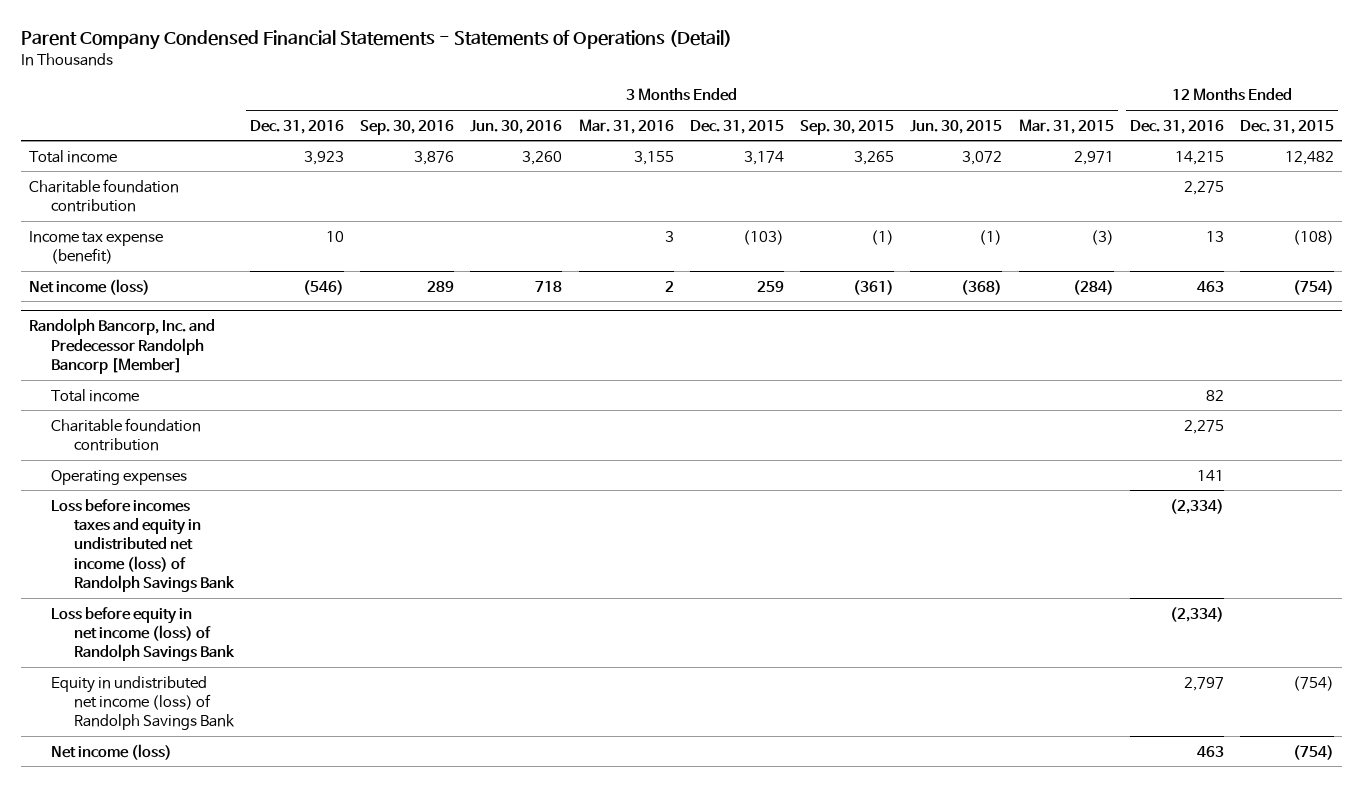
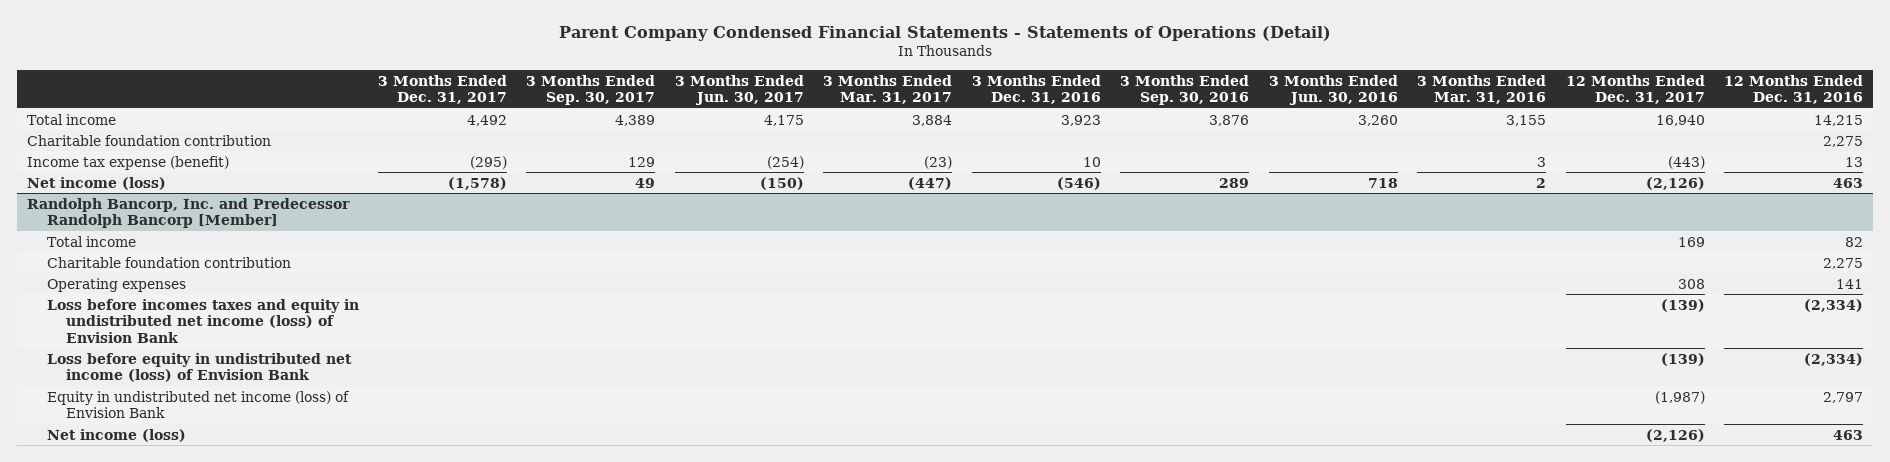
[689,119,784,134] Dec. 31, 2015 -> none
[800,119,895,135] Sep. 30, 2015 -> none
[910,119,1003,134] Jun. 30, 2015 -> none
[1018,118,1114,134] Mar. 31, 2015 -> none
[1240,119,1335,134] Dec. 31, 2015 -> none
none -> [378,74,508,105] 3 Months Ended Dec. 31, 2017
none -> [526,74,656,106] 3 Months Ended Sep. 30, 2017
none -> [674,74,804,106] 3 Months Ended Jun. 30, 2017
none -> [823,74,953,105] 3 Months Ended Mar. 31, 2017
none -> [1565,74,1705,105] 12 Months Ended Dec. 31, 2017
[51,498,235,593] Loss before incomes taxes and equity in undistributed net income (loss) of Randolph Savings Bank -> [46,298,359,343] Loss before incomes taxes and equity in undistributed net income (loss) of Envision Bank
[51,606,235,662] Loss before equity in net income (loss) of Randolph Savings Bank -> [46,352,352,383] Loss before equity in undistributed net income (loss) of Envision Bank
[51,675,235,731] Equity in undistributed net income (loss) of Randolph Savings Bank -> [46,390,350,419] Equity in undistributed net income (loss) of Envision Bank

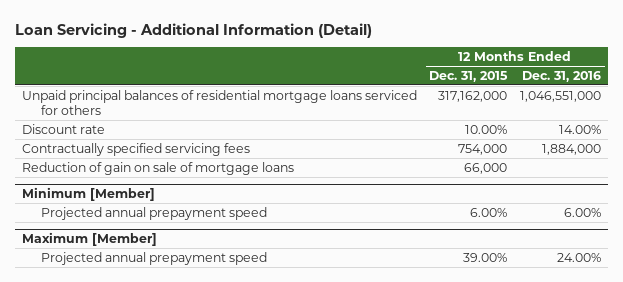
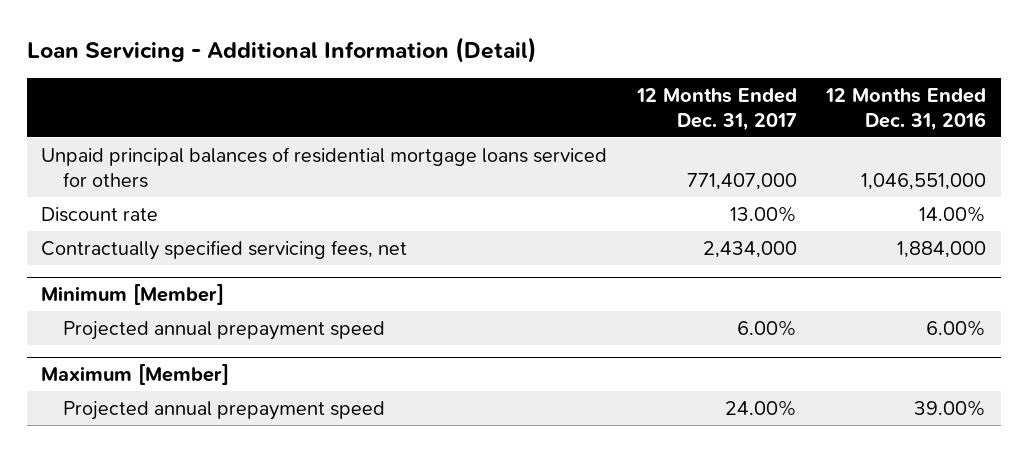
[429,70,509,82] Dec. 31, 2015 -> none
none -> [635,87,797,131] 12 Months Ended Dec. 31, 2017
[21,161,294,175] Reduction of gain on sale of mortgage loans -> none
[21,142,250,156] Contractually specified servicing fees -> [41,239,408,260] Contractually specified servicing fees, net
[557,252,602,262] 24.00% -> [914,399,987,416] 39.00%

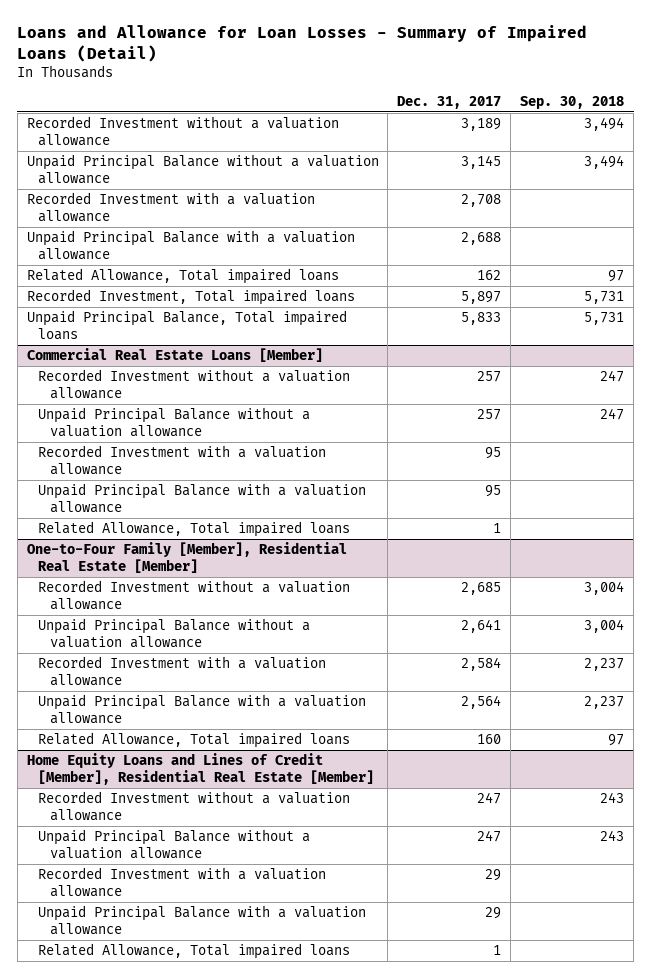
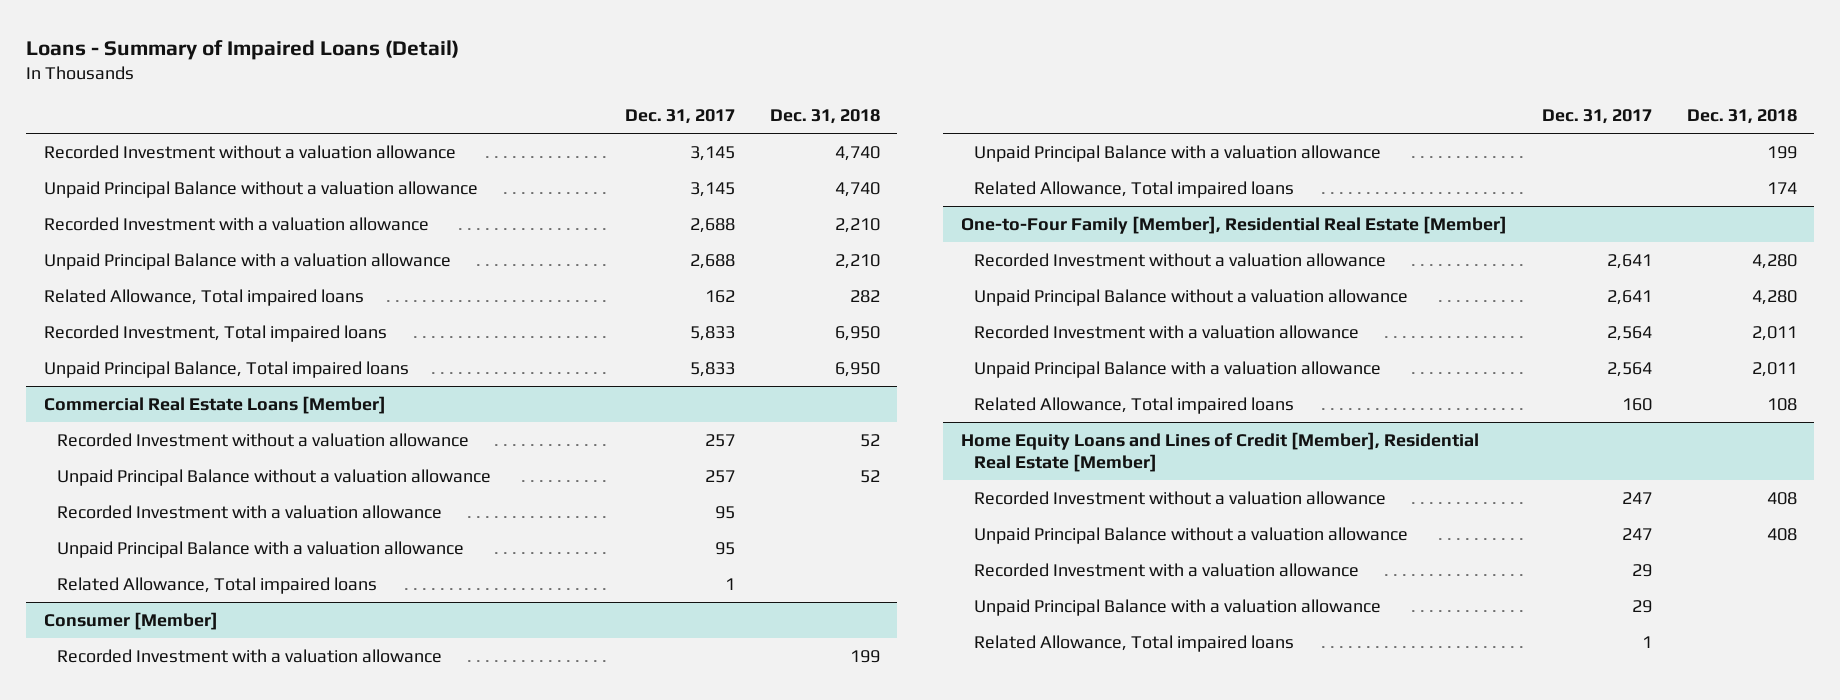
[17,25,588,63] Loans and Allowance for Loan Losses - Summary of Impaired Loans (Detail) -> [26,39,460,60] Loans - Summary of Impaired Loans (Detail)
[520,96,625,110] Sep. 30, 2018 -> none
none -> [769,109,880,125] Dec. 31, 2018
[461,118,502,132] 3,189 -> [689,145,735,161] 3,145
[461,194,502,208] 2,708 -> [689,217,735,233] 2,688
[461,291,502,305] 5,897 -> [689,325,735,341] 5,833
none -> [43,611,218,630] Consumer [Member]
none -> [56,648,442,663] Recorded Investment with a valuation allowance
none -> [973,144,1381,162] Unpaid Principal Balance with a valuation allowance
none -> [973,180,1294,198] Related Allowance, Total impaired loans
[461,582,502,596] 2,685 -> [1606,253,1652,269] 2,641
[461,657,502,672] 2,584 -> [1606,325,1652,341] 2,564

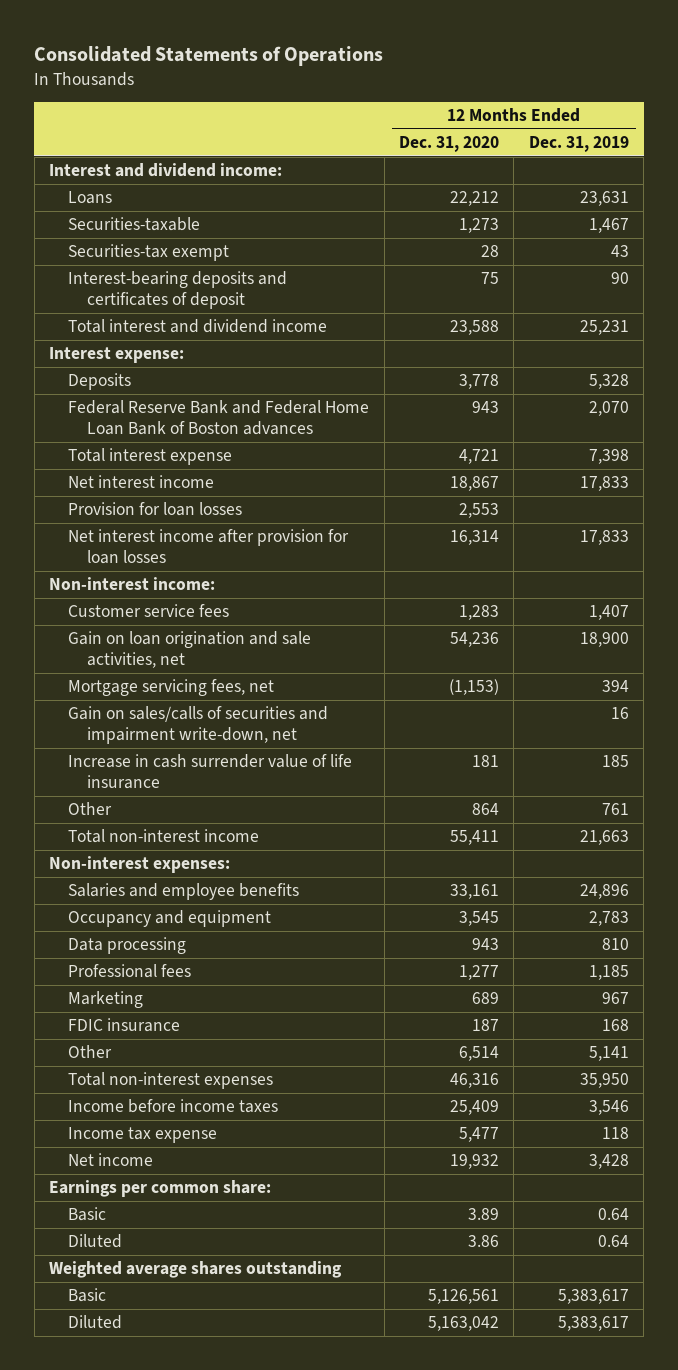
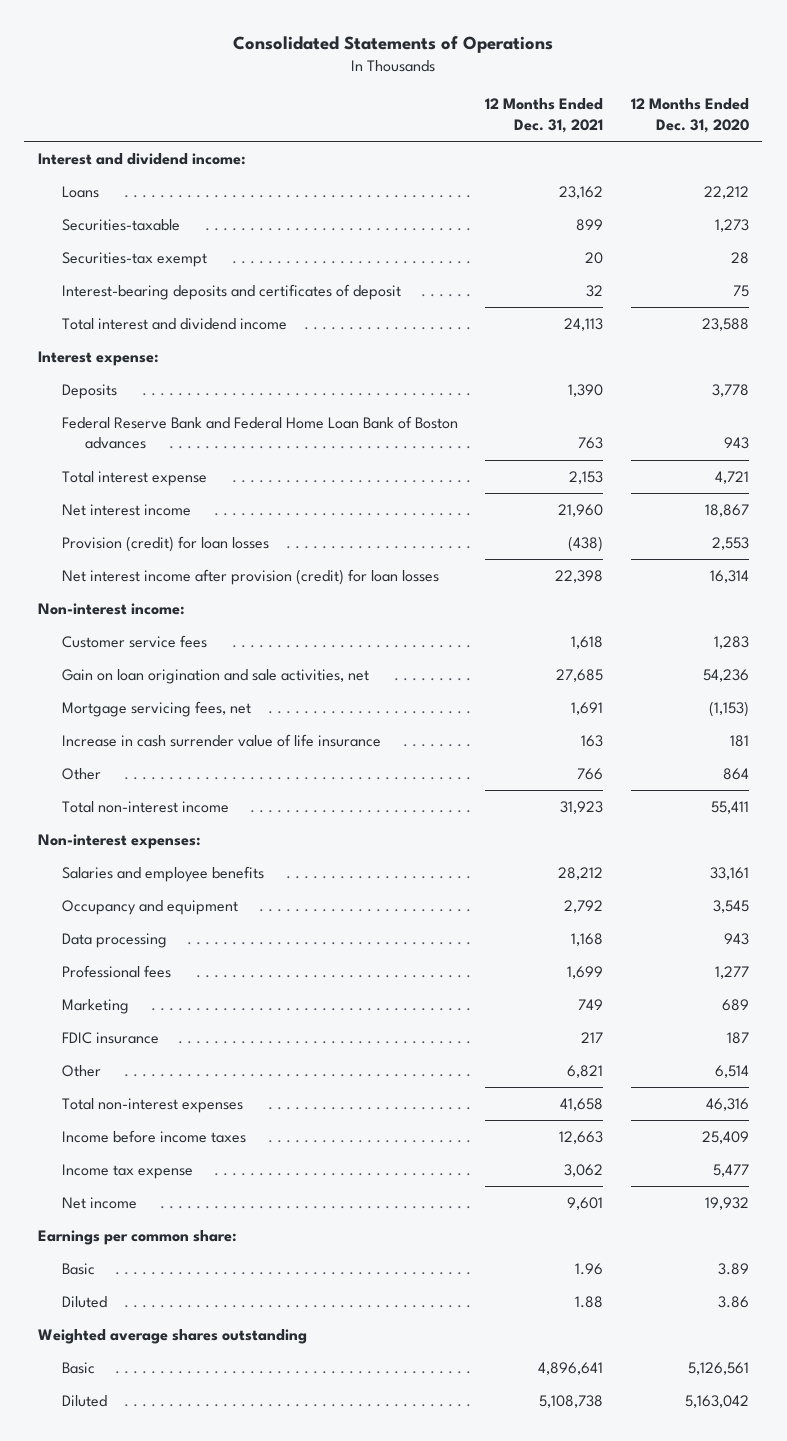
[528,136,629,153] Dec. 31, 2019 -> none
none -> [485,98,604,133] 12 Months Ended Dec. 31, 2021
[68,502,243,517] Provision for loan losses -> [61,535,269,552] Provision (credit) for loan losses
[68,529,350,564] Net interest income after provision for loan losses -> [61,568,439,585] Net interest income after provision (credit) for loan losses
[68,706,329,744] Gain on sales/calls of securities and impairment write-down, net -> none

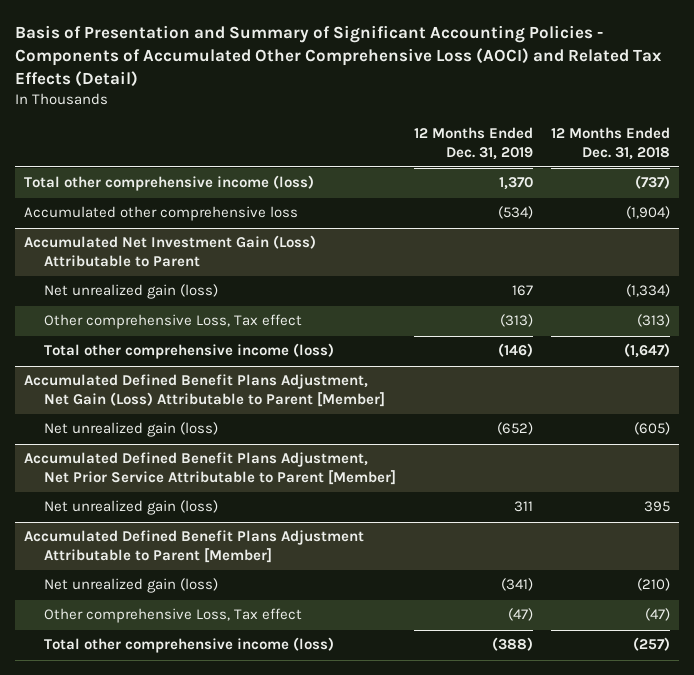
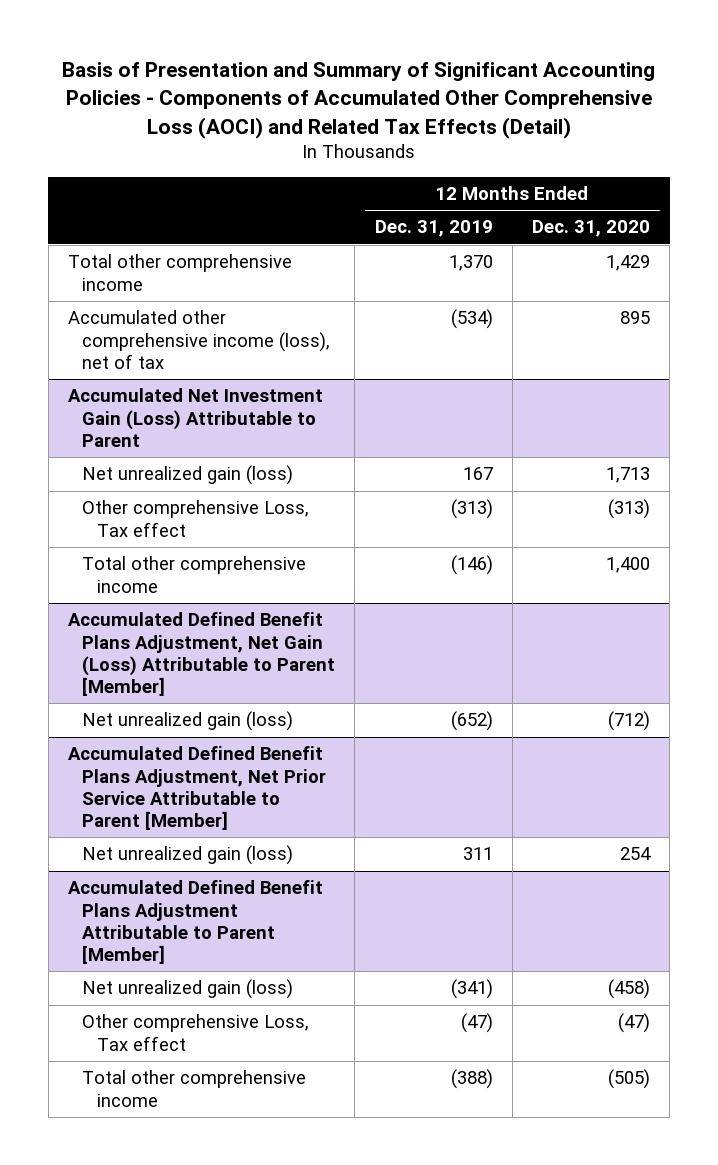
[550,126,670,160] 12 Months Ended Dec. 31, 2018 -> none
none -> [532,220,651,238] Dec. 31, 2020
[23,175,314,192] Total other comprehensive income (loss) -> [67,254,292,291] Total other comprehensive income
[23,206,298,222] Accumulated other comprehensive loss -> [67,310,331,369] Accumulated other comprehensive income (loss), net of tax
[44,343,335,360] Total other comprehensive income (loss) -> [82,556,307,593] Total other comprehensive income
[44,637,335,654] Total other comprehensive income (loss) -> [82,1070,307,1107] Total other comprehensive income

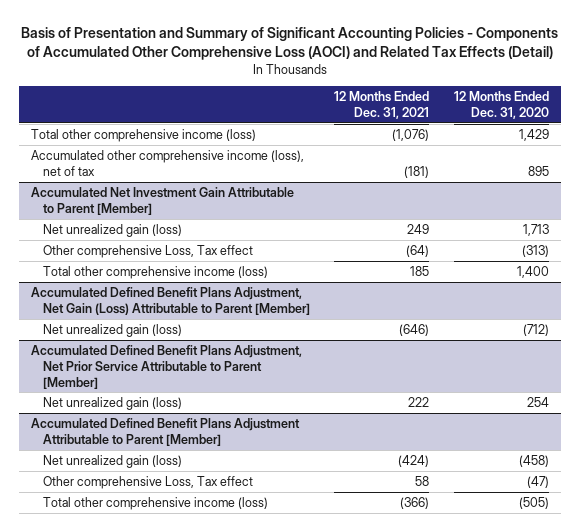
[374,220,493,238] Dec. 31, 2019 -> none
none -> [334,90,430,119] 12 Months Ended Dec. 31, 2021
[67,254,292,291] Total other comprehensive income -> [31,128,257,142] Total other comprehensive income (loss)
[67,388,323,447] Accumulated Net Investment Gain (Loss) Attributable to Parent -> [31,186,295,215] Accumulated Net Investment Gain Attributable to Parent [Member]
[82,556,307,593] Total other comprehensive income -> [43,265,269,279] Total other comprehensive income (loss)
[82,1070,307,1107] Total other comprehensive income -> [43,496,269,510] Total other comprehensive income (loss)

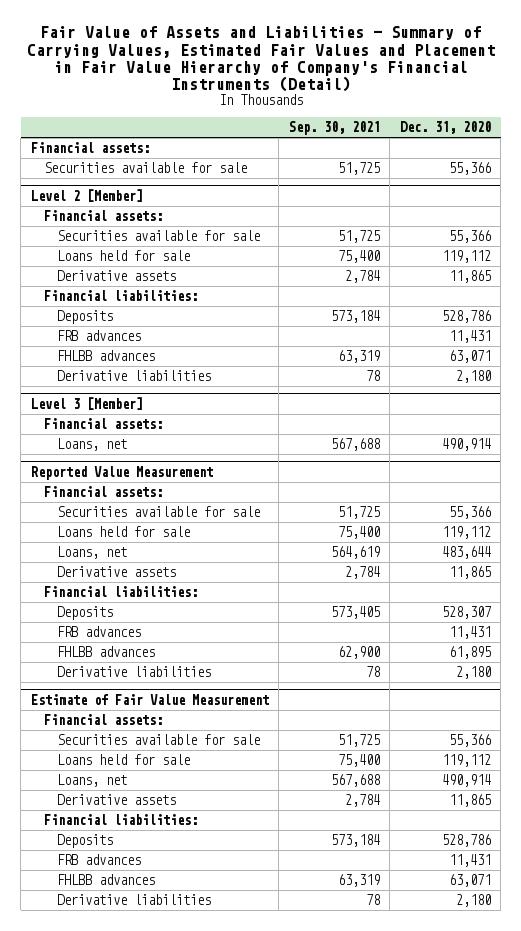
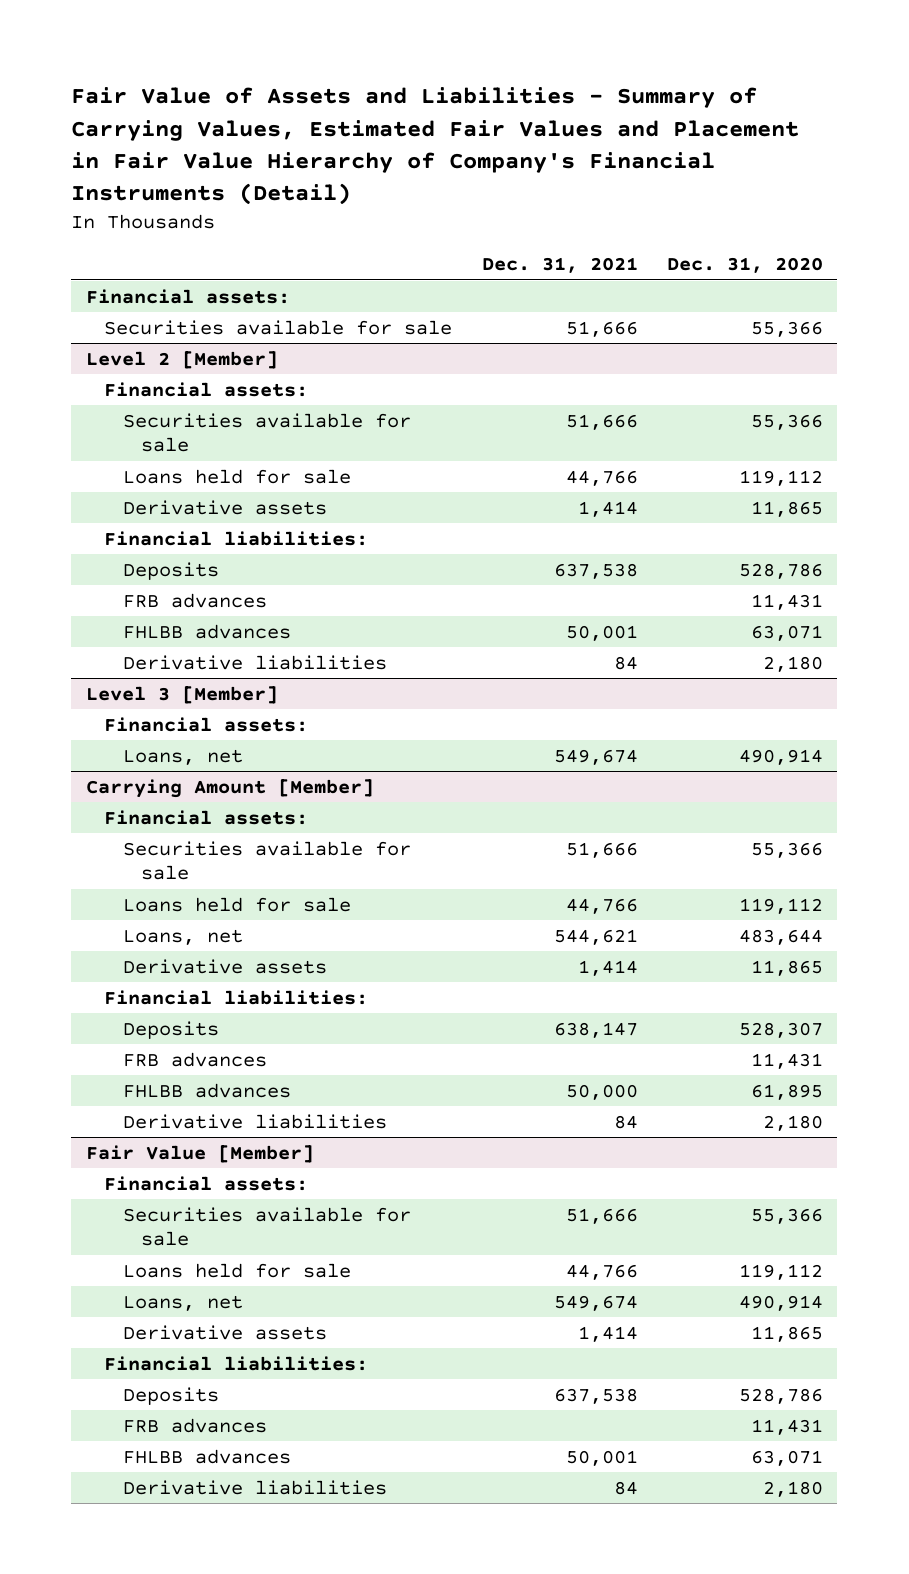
[288,120,380,135] Sep. 30, 2021 -> none
none -> [481,257,638,274] Dec. 31, 2021
[30,465,213,480] Reported Value Measurement -> [85,778,374,798] Carrying Amount [Member]
[30,693,269,705] Estimate of Fair Value Measurement -> [85,1144,314,1163] Fair Value [Member]

